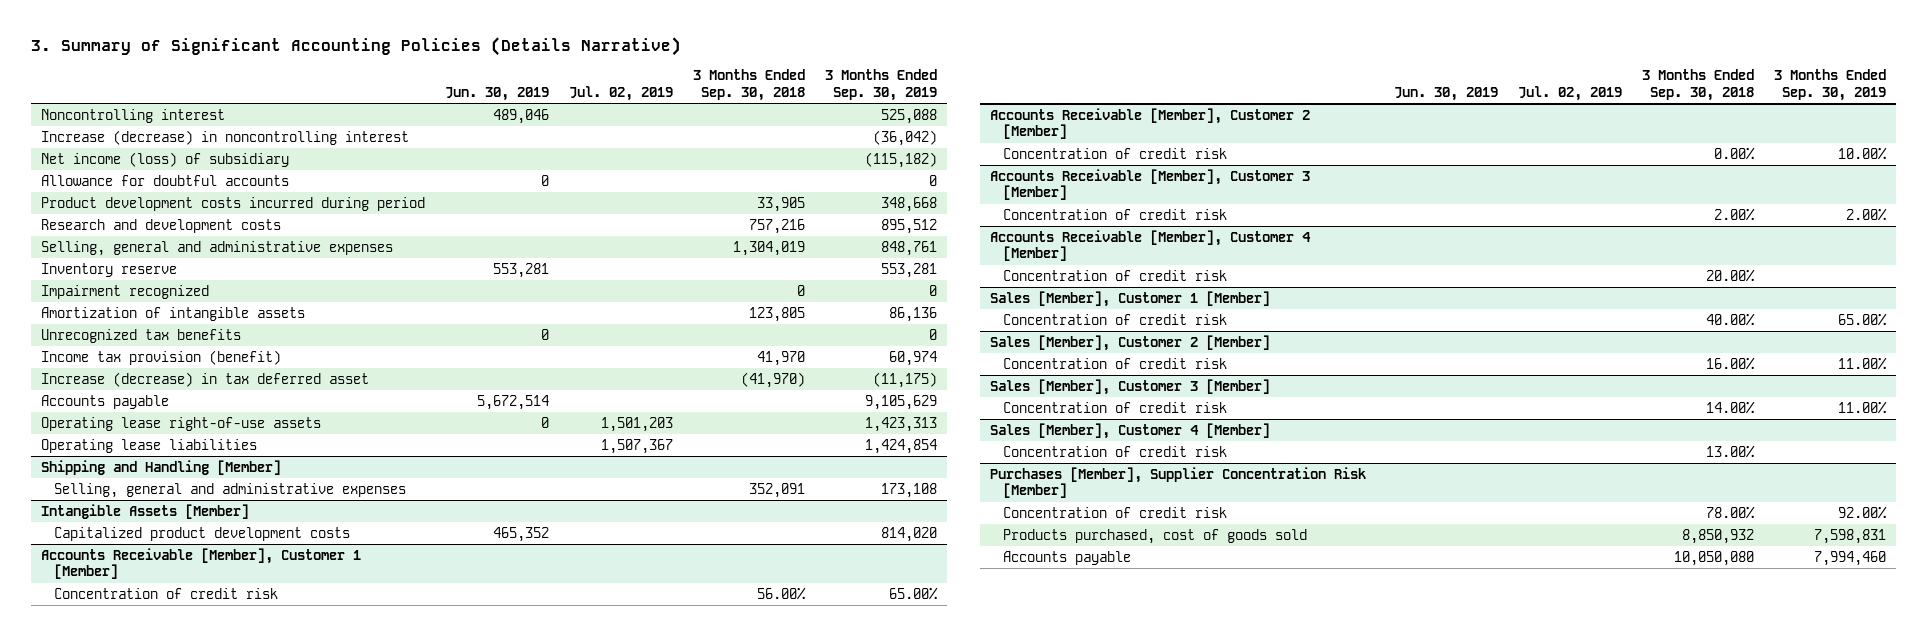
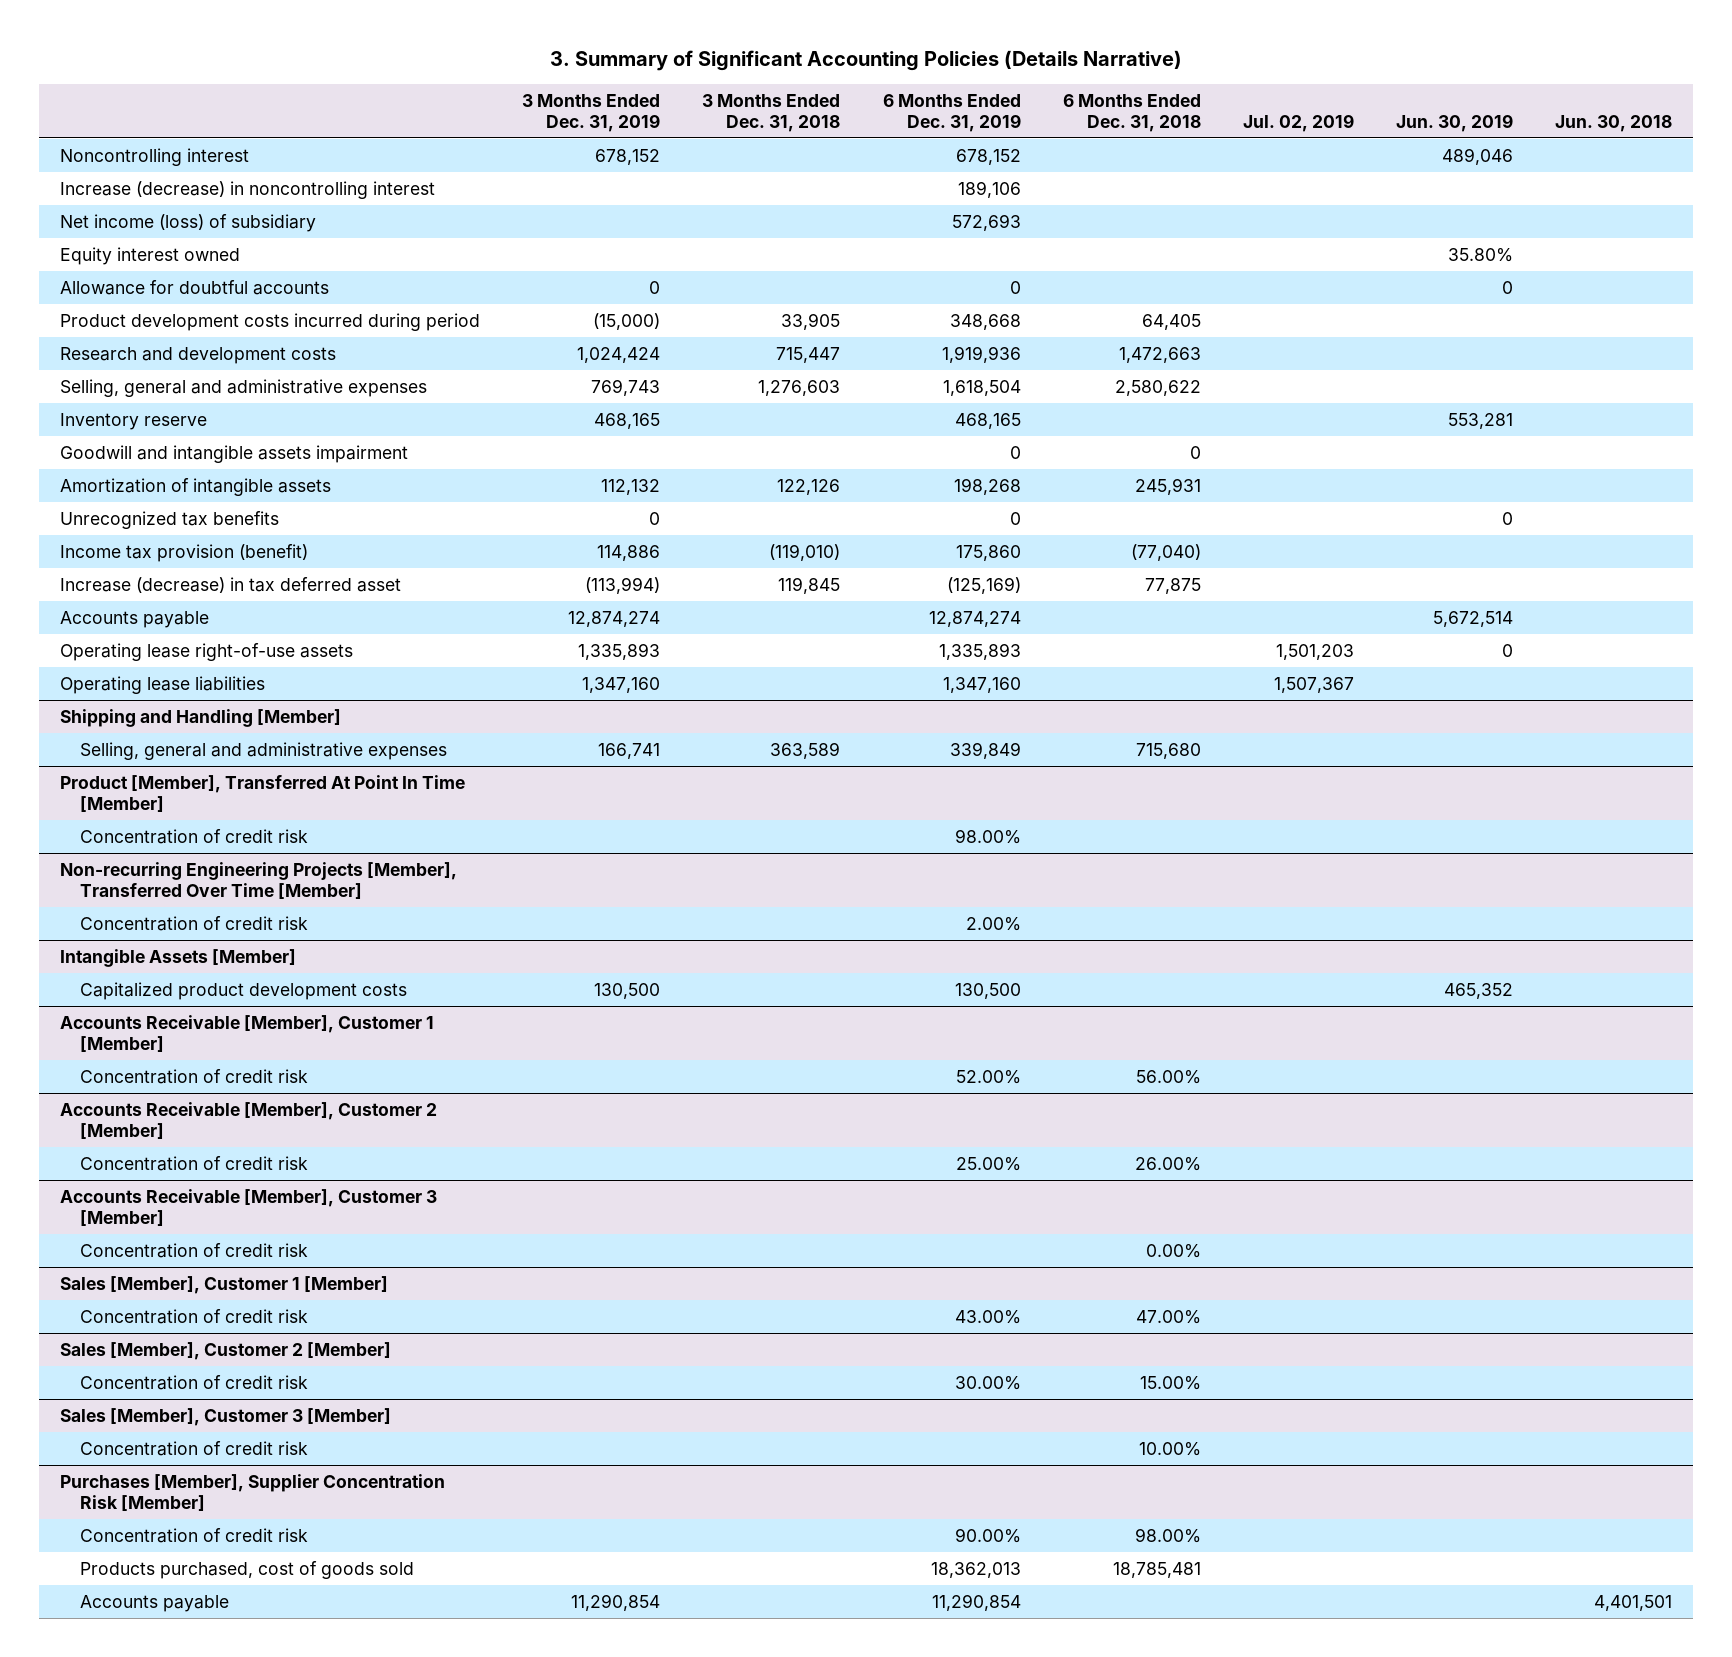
[692,69,805,101] 3 Months Ended Sep. 30, 2018 -> none
[824,69,937,101] 3 Months Ended Sep. 30, 2019 -> none
none -> [522,93,661,132] 3 Months Ended Dec. 31, 2019
none -> [702,93,841,132] 3 Months Ended Dec. 31, 2018
none -> [882,93,1021,132] 6 Months Ended Dec. 31, 2019
none -> [1062,93,1201,132] 6 Months Ended Dec. 31, 2018
none -> [1555,114,1673,132] Jun. 30, 2018
none -> [60,246,241,265] Equity interest owned
[40,284,209,299] Impairment recognized -> none
none -> [60,444,409,463] Goodwill and intangible assets impairment
none -> [60,774,466,812] Product [Member], Transferred At Point In Time [Member]
none -> [79,828,308,844] Concentration of credit risk
none -> [60,861,458,899] Non-recurring Engineering Projects [Member], Transferred Over Time [Member]
none -> [79,915,308,931] Concentration of credit risk
[990,229,1312,262] Accounts Receivable [Member], Customer 4 [Member] -> none
[1003,269,1228,281] Concentration of credit risk -> none
[990,422,1271,439] Sales [Member], Customer 4 [Member] -> none
[1003,445,1228,457] Concentration of credit risk -> none

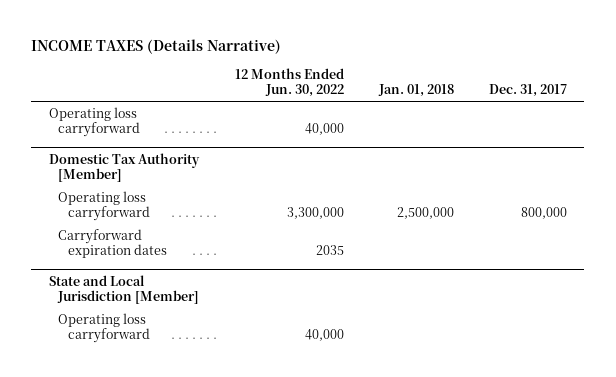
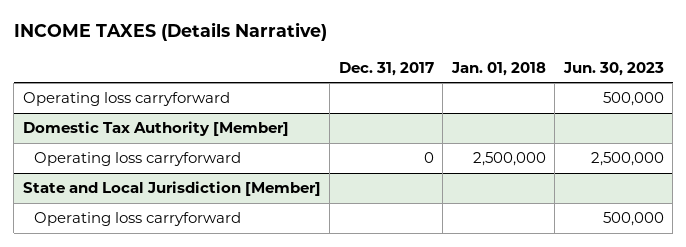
[234,68,344,98] 12 Months Ended Jun. 30, 2022 -> none
none -> [562,61,664,76] Jun. 30, 2023
[58,228,167,259] Carryforward expiration dates -> none
[520,207,567,220] 800,000 -> [423,152,434,164] 0

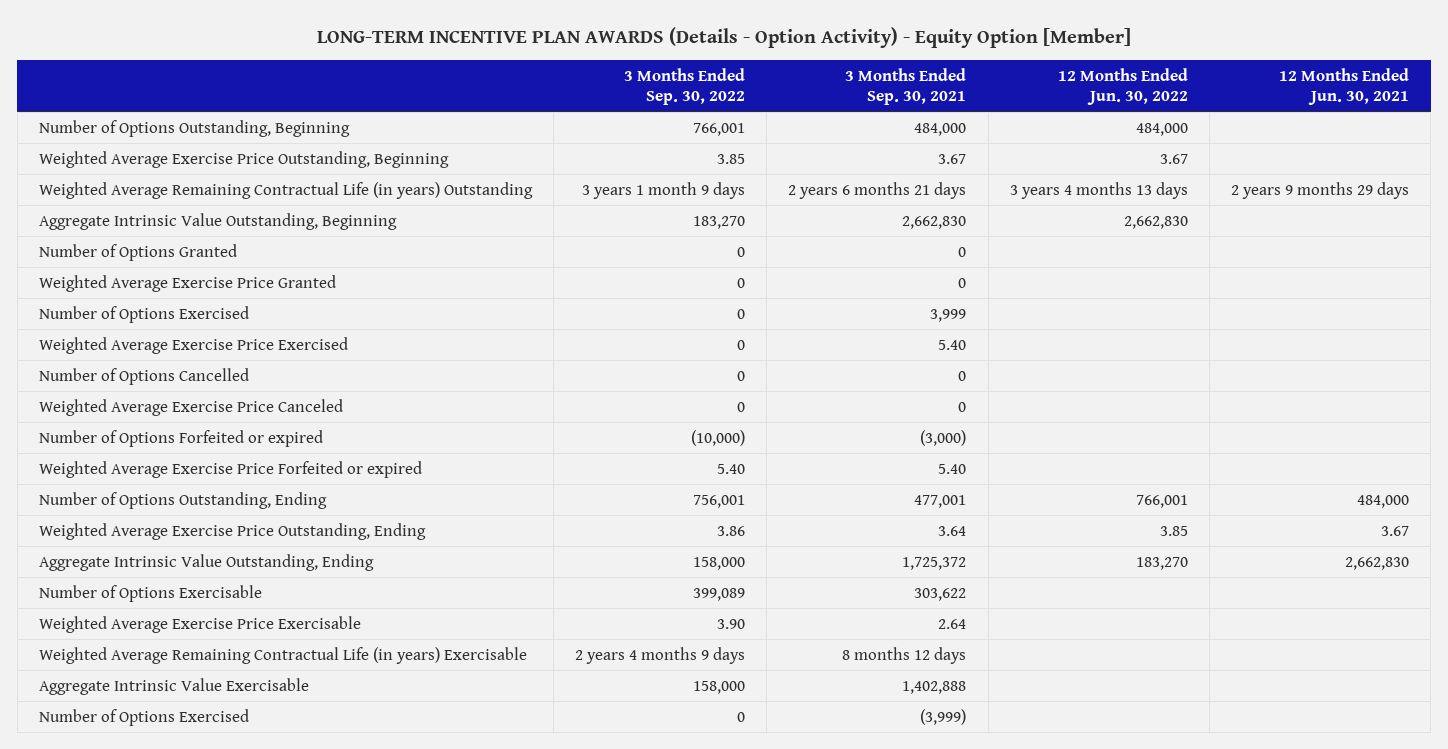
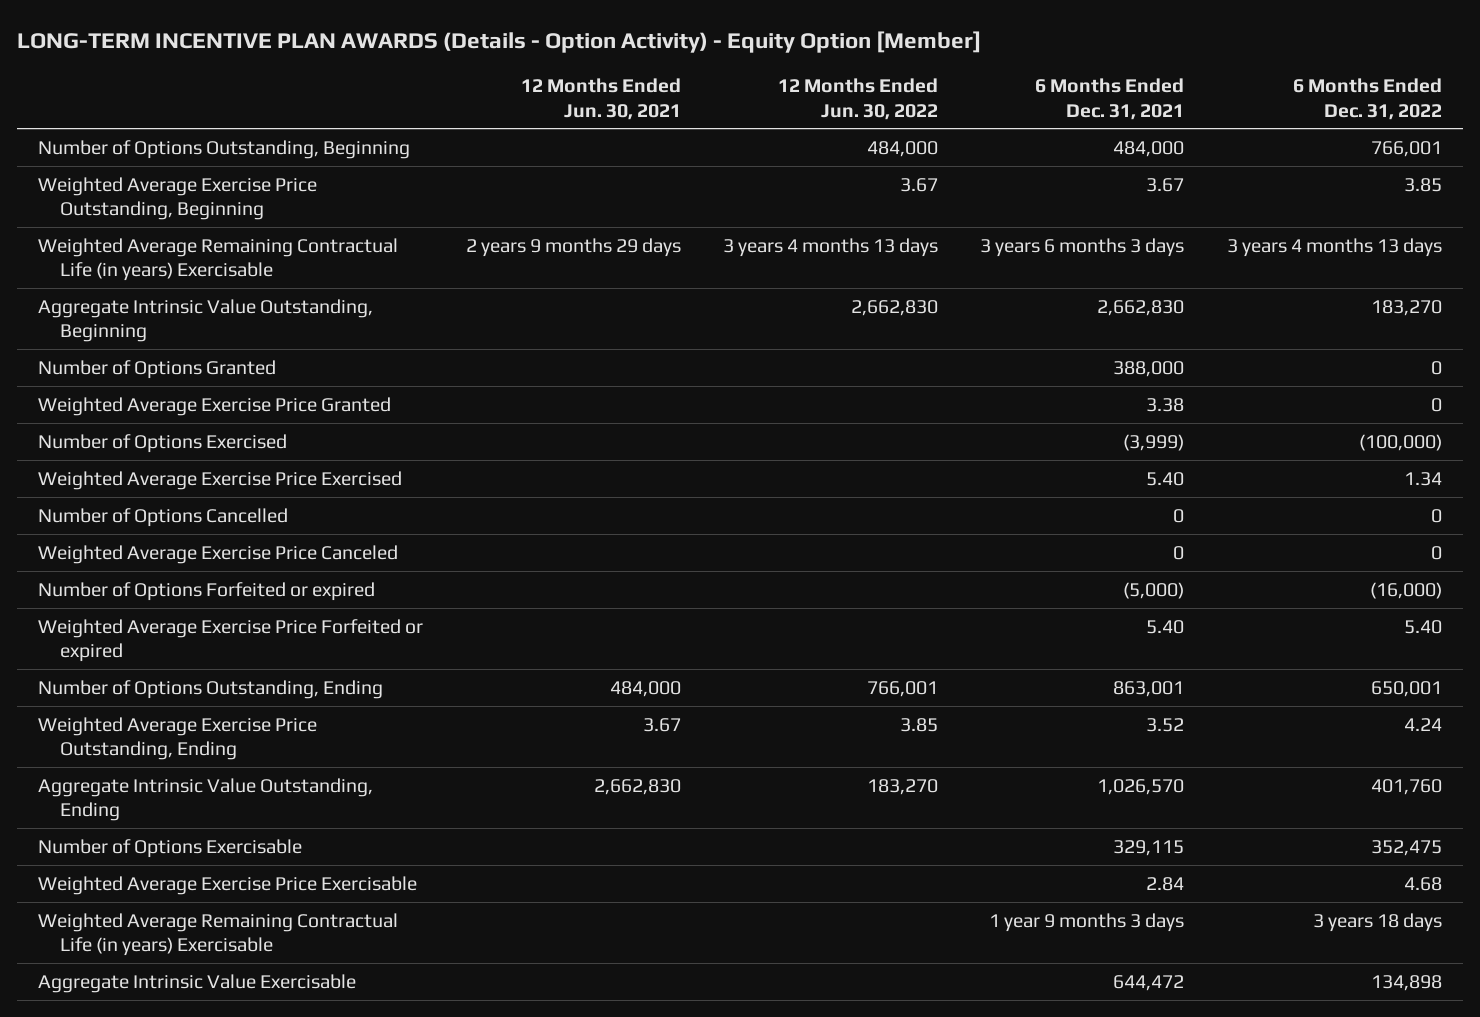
[624,67,746,106] 3 Months Ended Sep. 30, 2022 -> none
[845,67,967,106] 3 Months Ended Sep. 30, 2021 -> none
none -> [1035,78,1185,120] 6 Months Ended Dec. 31, 2021
none -> [1292,78,1442,120] 6 Months Ended Dec. 31, 2022
[38,181,533,199] Weighted Average Remaining Contractual Life (in years) Outstanding -> [38,237,399,282] Weighted Average Remaining Contractual Life (in years) Exercisable
[38,708,249,726] Number of Options Exercised -> none

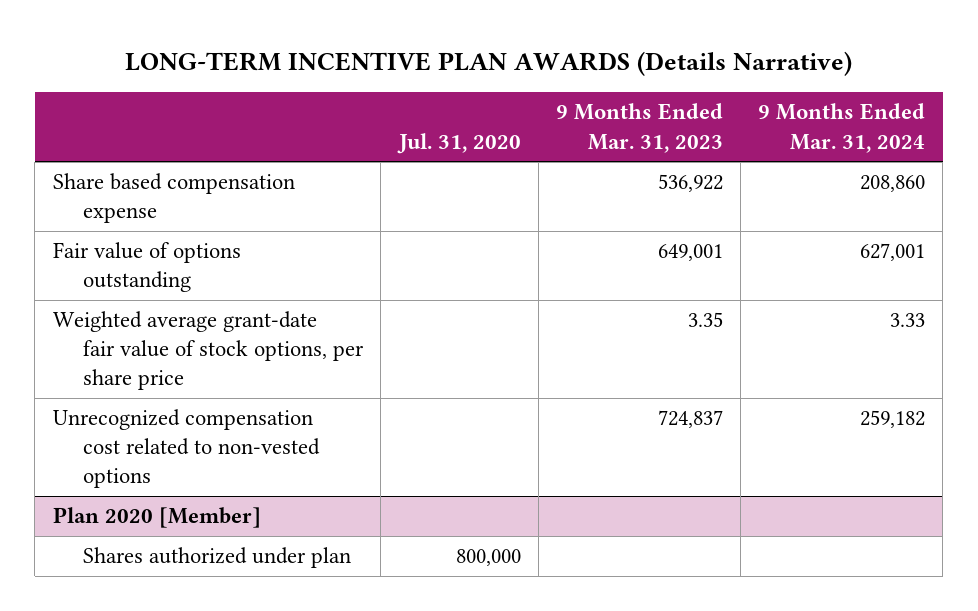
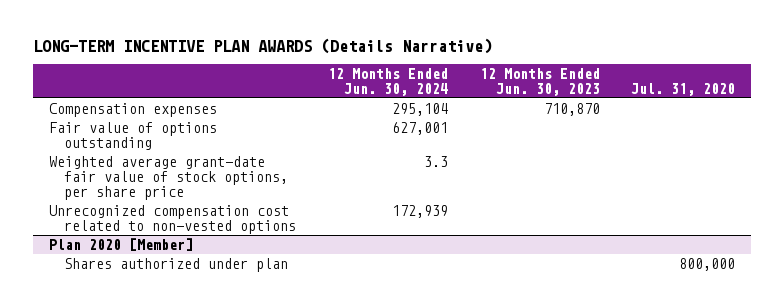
[555,103,723,153] 9 Months Ended Mar. 31, 2023 -> none
[757,103,925,153] 9 Months Ended Mar. 31, 2024 -> none
none -> [328,67,449,96] 12 Months Ended Jun. 30, 2024
none -> [479,67,600,96] 12 Months Ended Jun. 30, 2023
[52,173,295,224] Share based compensation expense -> [49,102,218,117] Compensation expenses

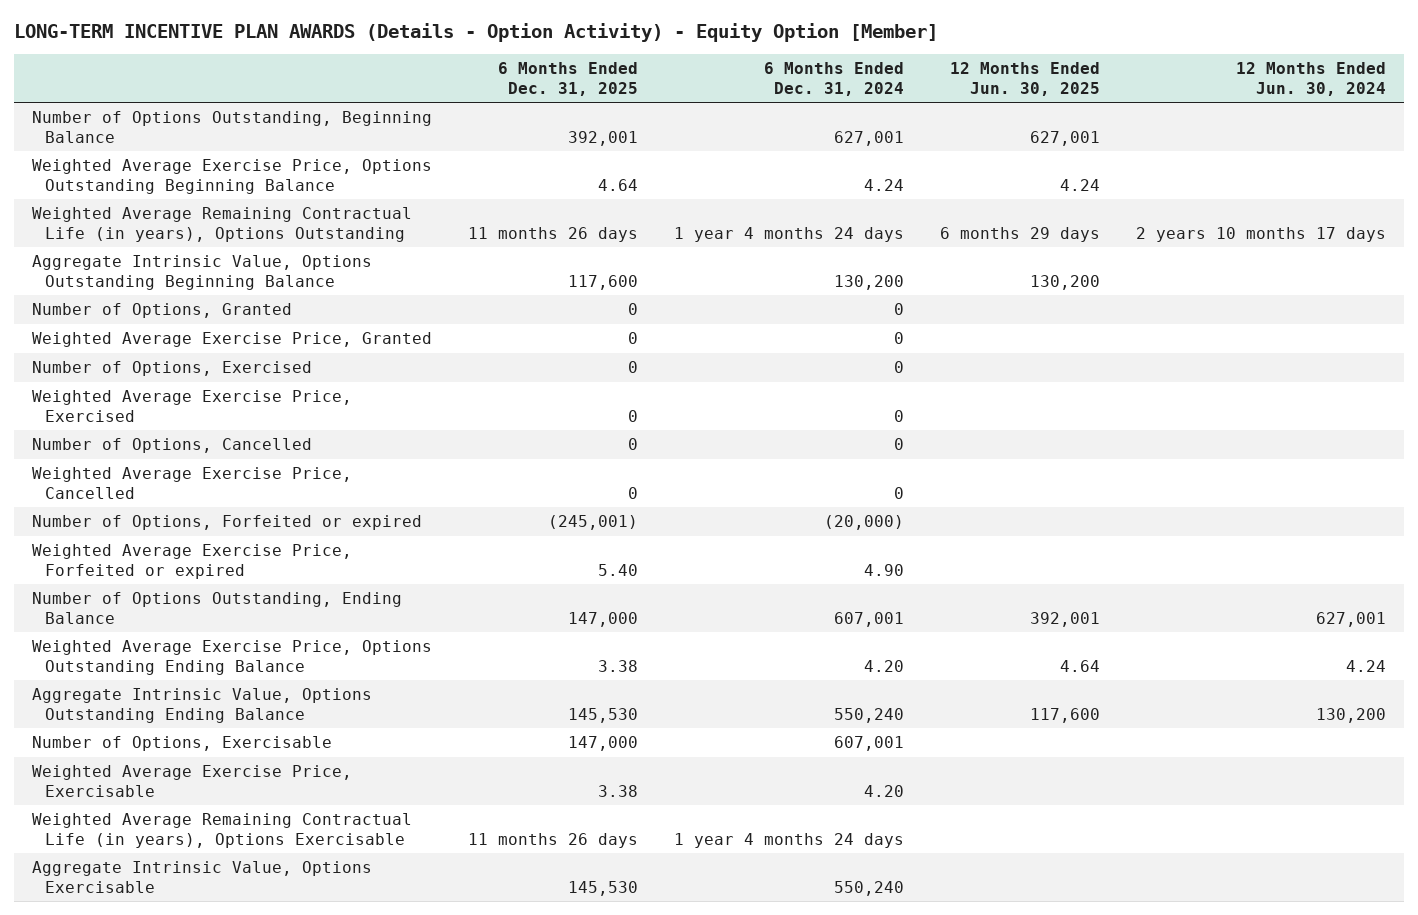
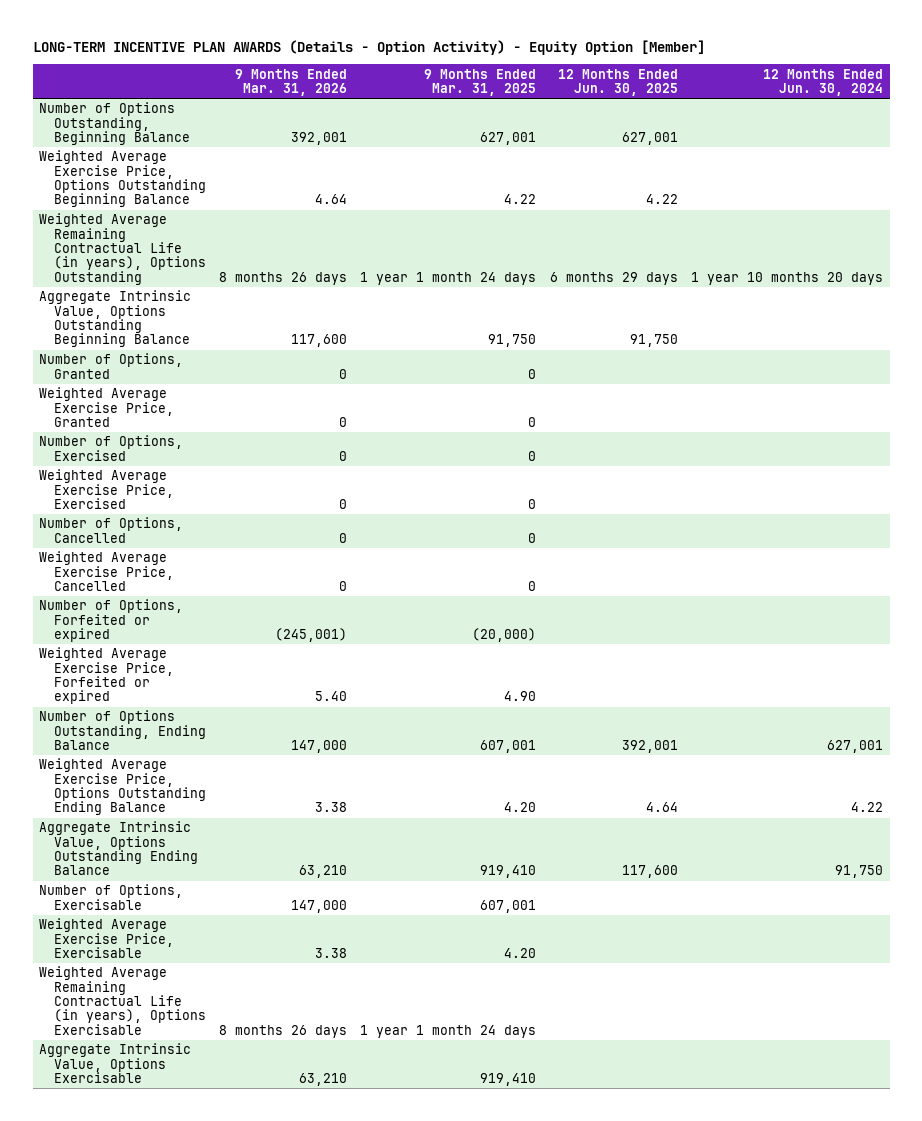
[497,62,638,97] 6 Months Ended Dec. 31, 2025 -> none
[763,62,904,97] 6 Months Ended Dec. 31, 2024 -> none
none -> [235,68,348,96] 9 Months Ended Mar. 31, 2026
none -> [424,68,537,96] 9 Months Ended Mar. 31, 2025
[1060,178,1101,191] 4.24 -> [645,194,678,205] 4.22
[1136,226,1387,242] 2 years 10 months 17 days -> [690,271,883,285] 1 year 10 months 20 days
[1030,274,1101,290] 130,200 -> [629,334,678,348] 91,750
[1346,659,1387,672] 4.24 -> [850,802,883,813] 4.22
[1316,707,1387,723] 130,200 -> [834,865,883,879] 91,750

